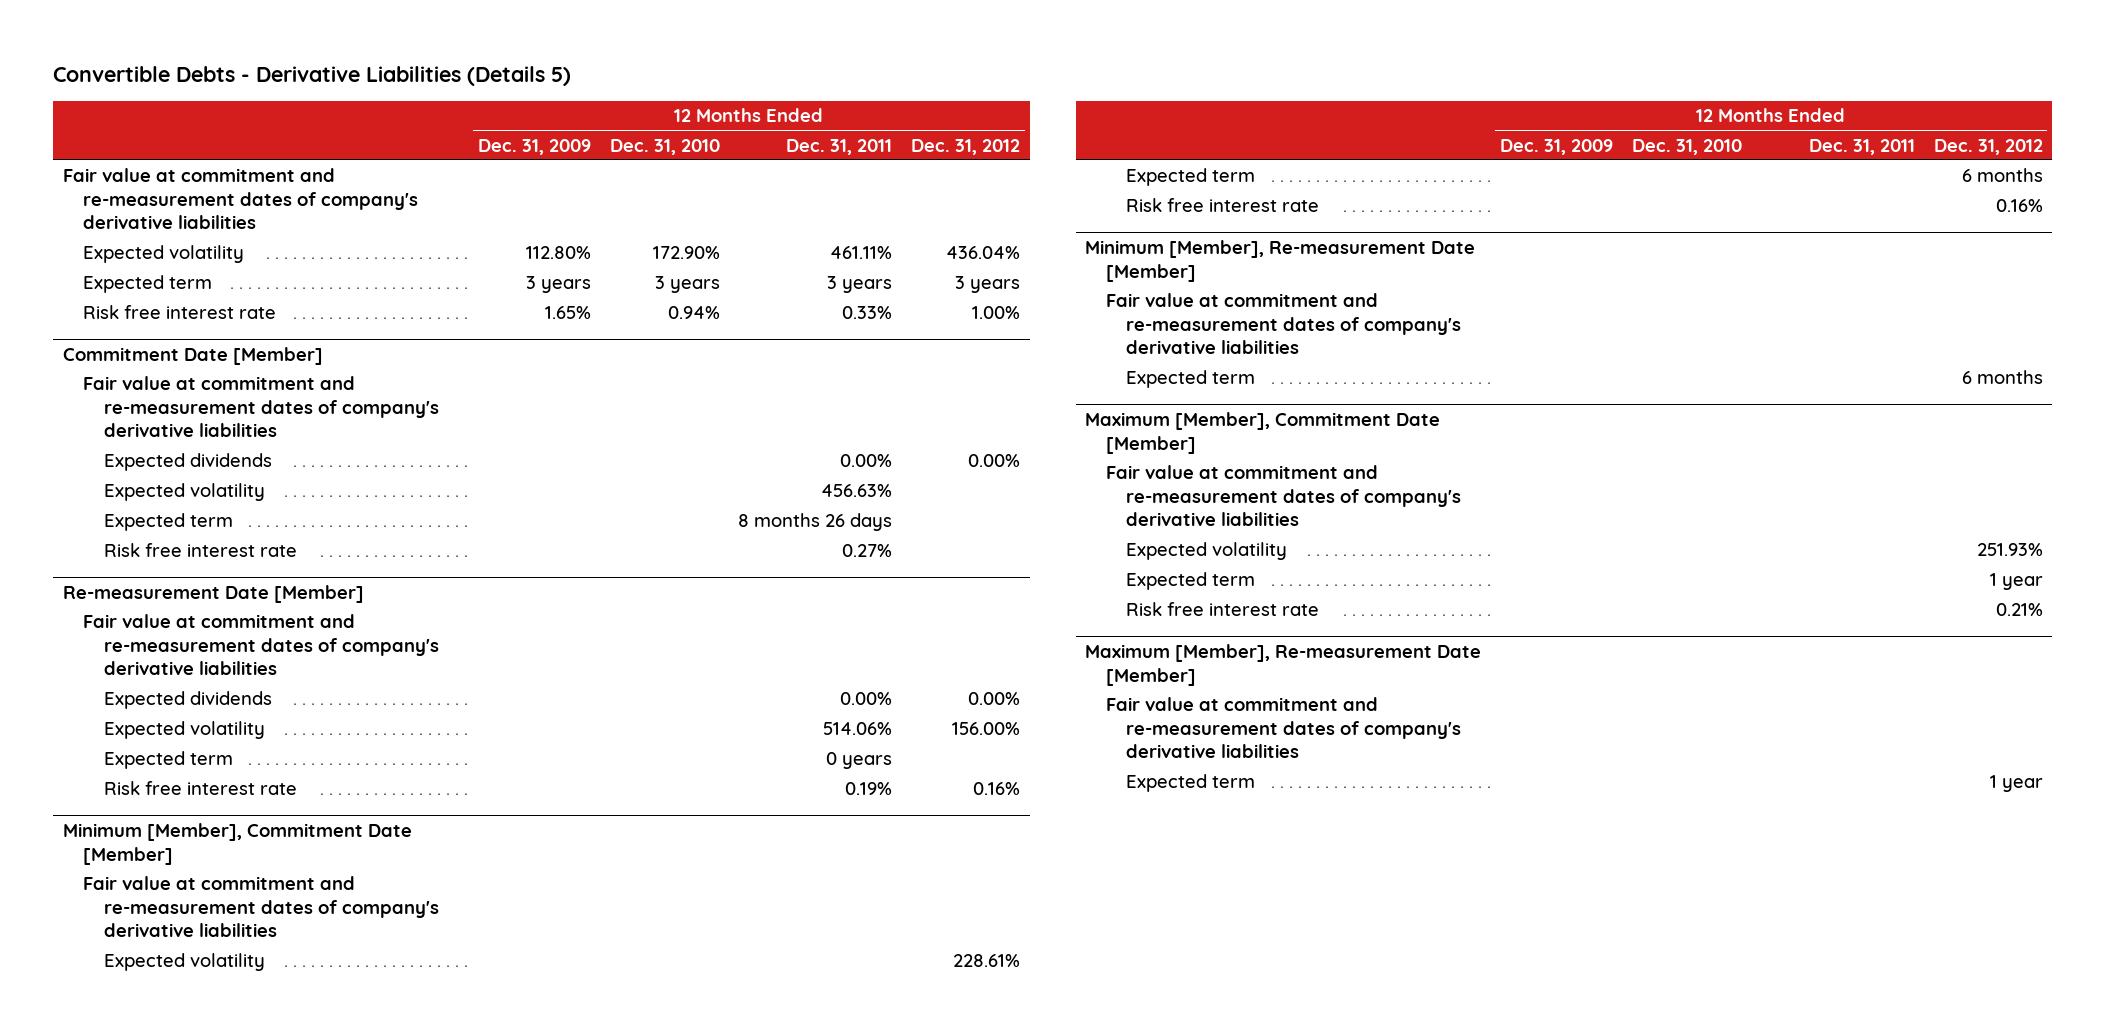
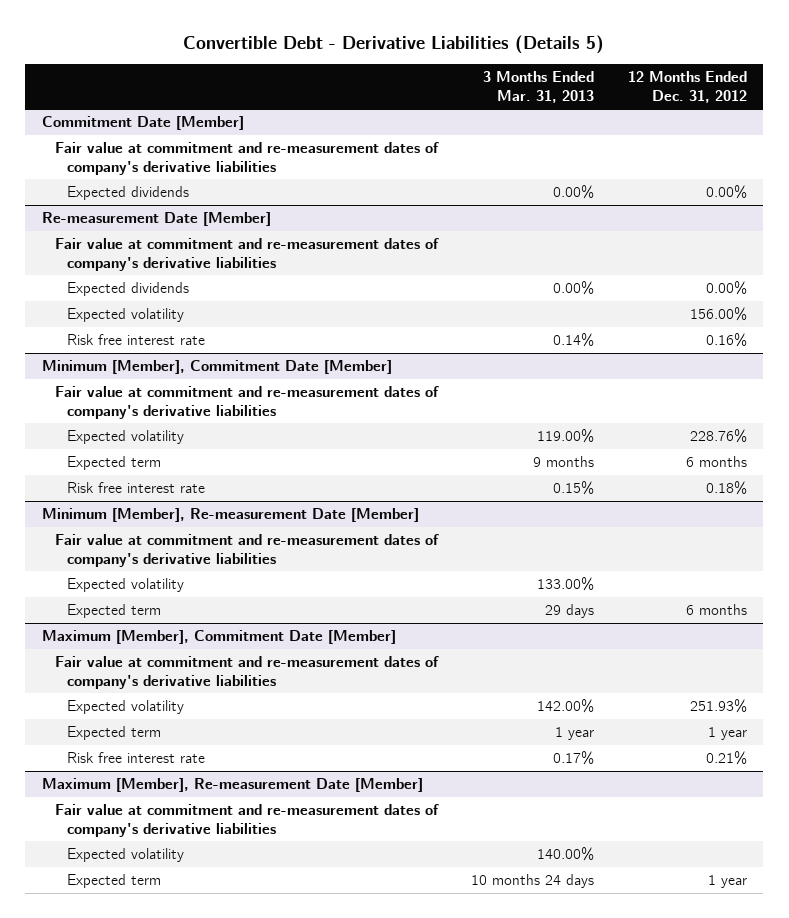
[53,66,572,87] Convertible Debts - Derivative Liabilities (Details 5) -> [183,34,605,54] Convertible Debt - Derivative Liabilities (Details 5)
[477,138,591,155] Dec. 31, 2009 -> none
[609,138,720,155] Dec. 31, 2010 -> none
[786,138,893,155] Dec. 31, 2011 -> none
none -> [483,70,595,103] 3 Months Ended Mar. 31, 2013
[62,168,419,230] Fair value at commitment and re-measurement dates of company's derivative liabilities -> none
[83,245,245,264] Expected volatility -> none
[83,275,213,294] Expected term -> none
[83,305,277,320] Risk free interest rate -> none
[104,483,266,502] Expected volatility -> none
[104,513,234,532] Expected term -> none
[104,543,298,558] Risk free interest rate -> none
[104,751,234,770] Expected term -> none
[953,954,1021,968] 228.61% -> [689,428,747,443] 228.76%
[1995,199,2043,213] 0.16% -> [705,480,747,495] 0.18%
none -> [67,577,185,592] Expected volatility
none -> [67,847,185,862] Expected volatility

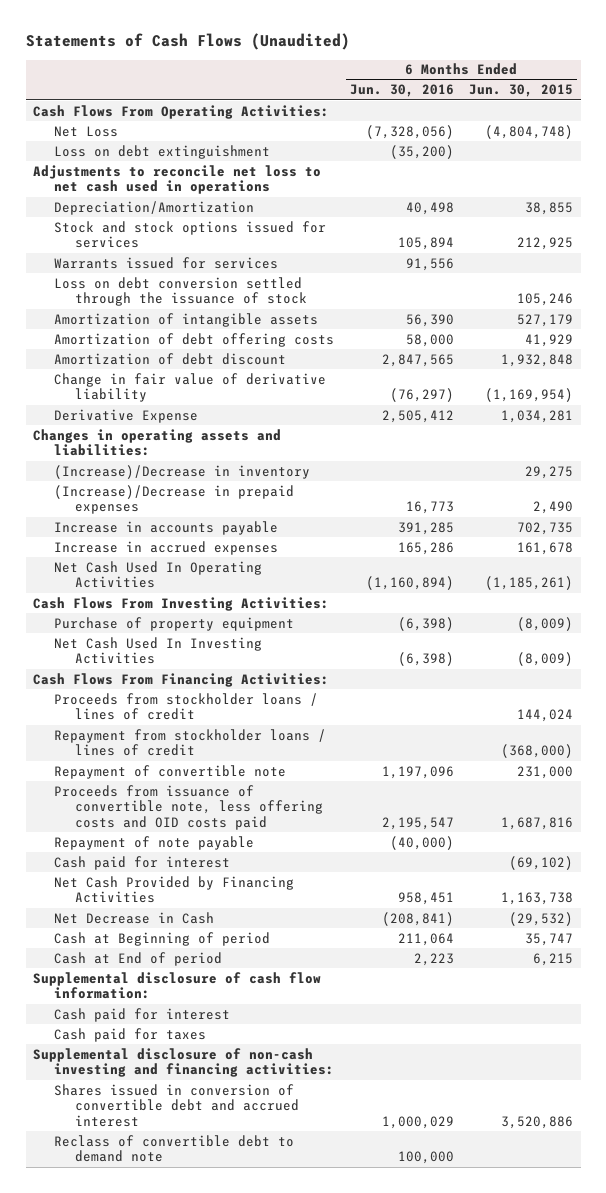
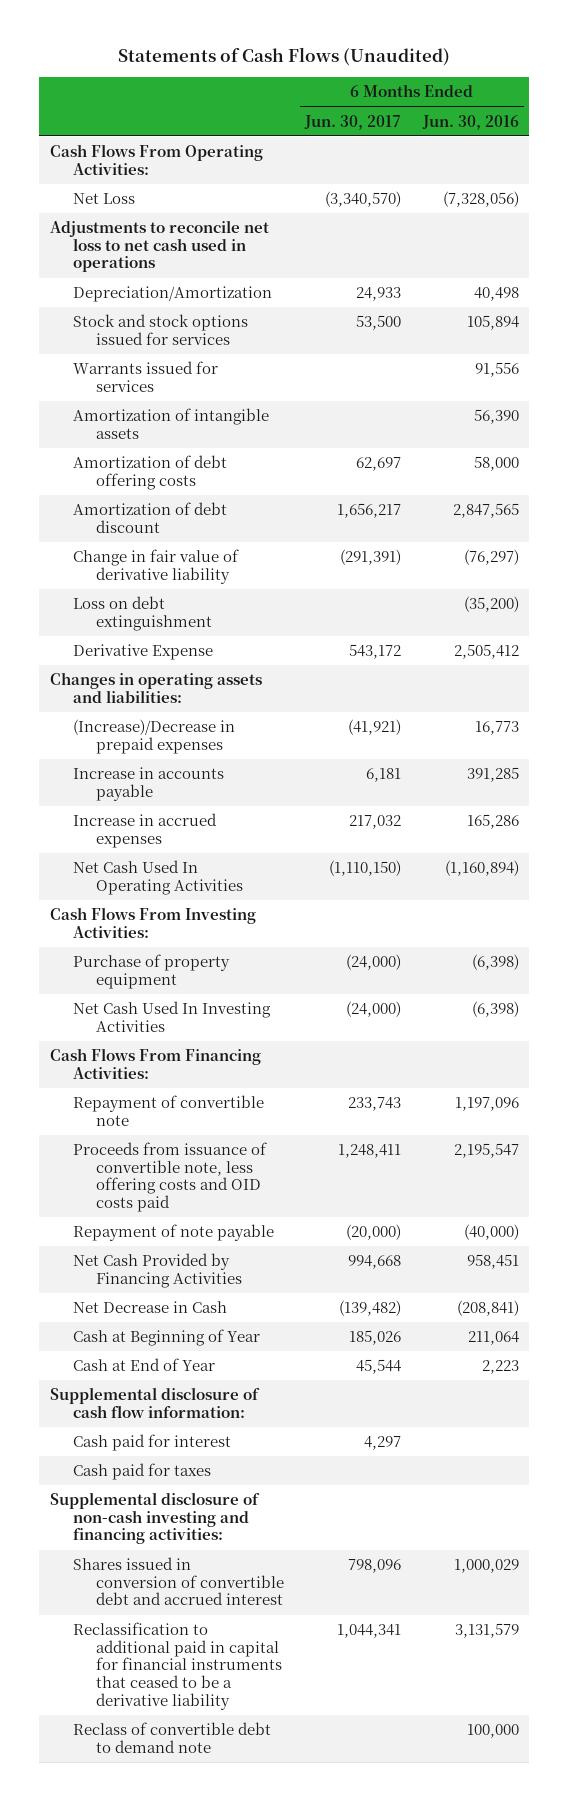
[468,84,573,98] Jun. 30, 2015 -> none
none -> [304,114,402,130] Jun. 30, 2017
[54,276,308,307] Loss on debt conversion settled through the issuance of stock -> none
[54,144,271,159] Loss on debt extinguishment -> [72,596,212,631] Loss on debt extinguishment
[54,464,311,479] (Increase)/Decrease in inventory -> none
[54,692,319,721] Proceeds from stockholder loans / lines of credit -> none
[54,728,327,757] Repayment from stockholder loans / lines of credit -> none
[54,855,231,870] Cash paid for interest -> none
[54,931,271,946] Cash at Beginning of period -> [72,1329,260,1347] Cash at Beginning of Year
[54,951,223,966] Cash at End of period -> [72,1358,215,1372] Cash at End of Year
none -> [72,1622,282,1710] Reclassification to additional paid in capital for financial instruments that ceased to be a derivative liability

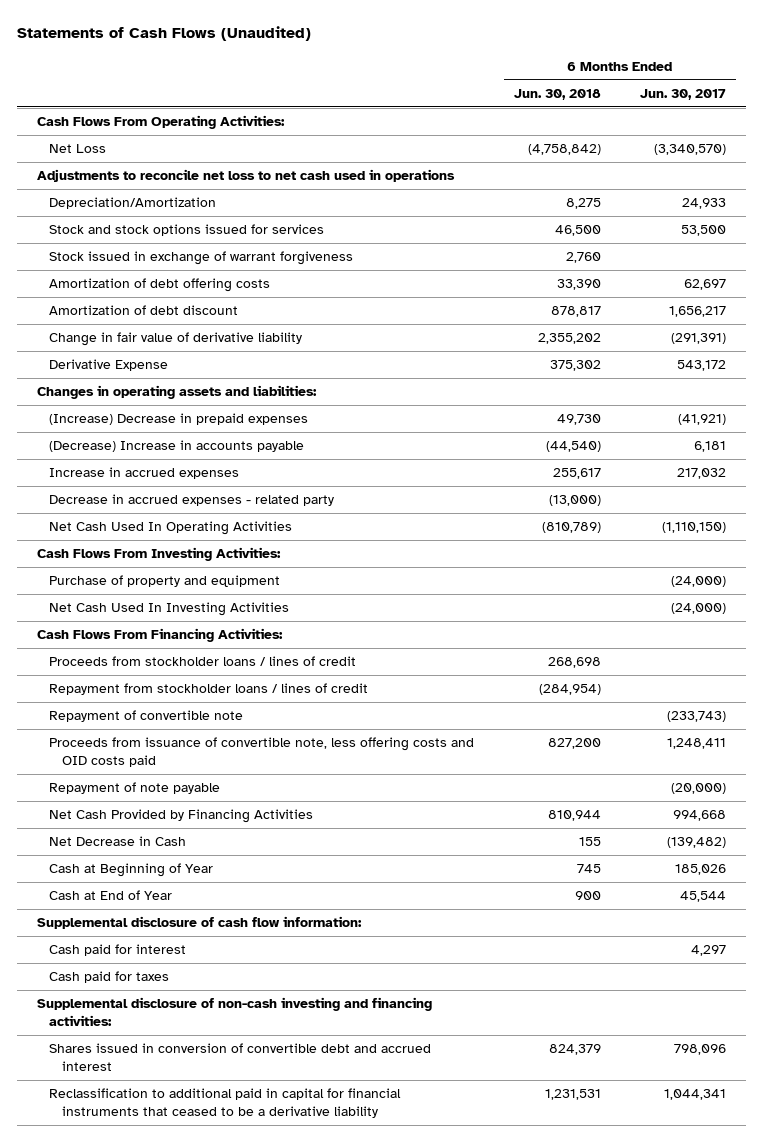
[421,114,519,130] Jun. 30, 2016 -> none
none -> [513,89,601,101] Jun. 30, 2018
[72,361,218,392] Warrants issued for services -> none
[72,408,269,439] Amortization of intangible assets -> none
none -> [49,251,354,266] Stock issued in exchange of warrant forgiveness
[72,596,212,631] Loss on debt extinguishment -> none
[72,719,235,754] (Increase)/Decrease in prepaid expenses -> [49,413,309,426] (Increase) Decrease in prepaid expenses
[72,767,224,801] Increase in accounts payable -> [49,440,305,453] (Decrease) Increase in accounts payable
none -> [49,494,335,507] Decrease in accrued expenses - related party
[72,954,230,989] Purchase of property equipment -> [49,575,281,588] Purchase of property and equipment
none -> [49,656,357,667] Proceeds from stockholder loans / lines of credit
none -> [49,683,369,696] Repayment from stockholder loans / lines of credit
[348,1097,402,1112] 233,743 -> [667,711,727,723] (233,743)
[72,1722,271,1753] Reclass of convertible debt to demand note -> none

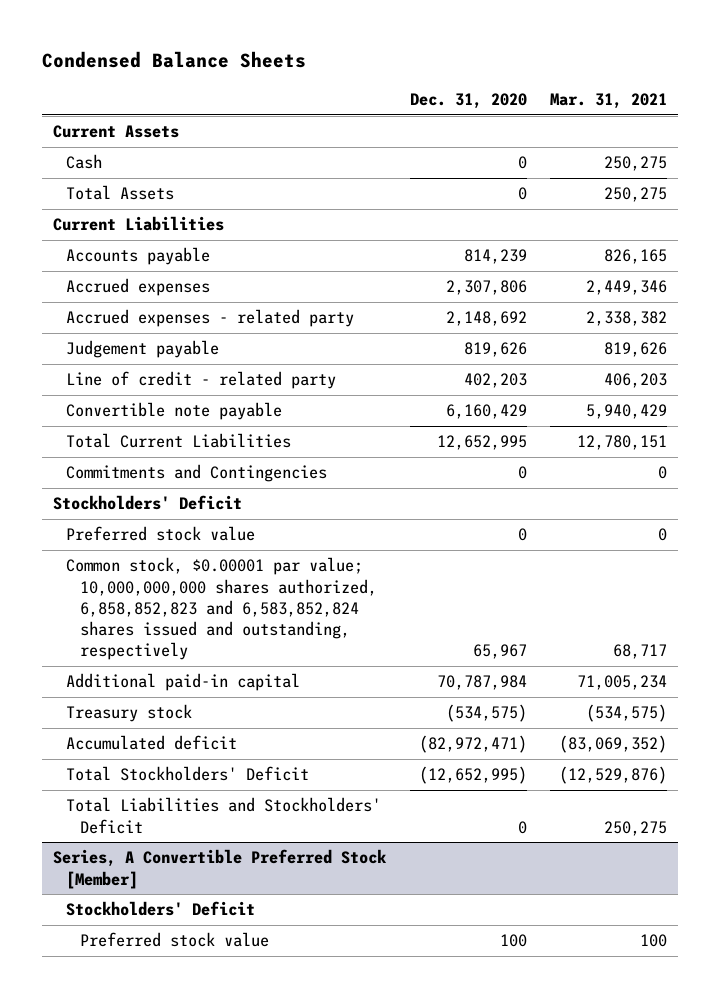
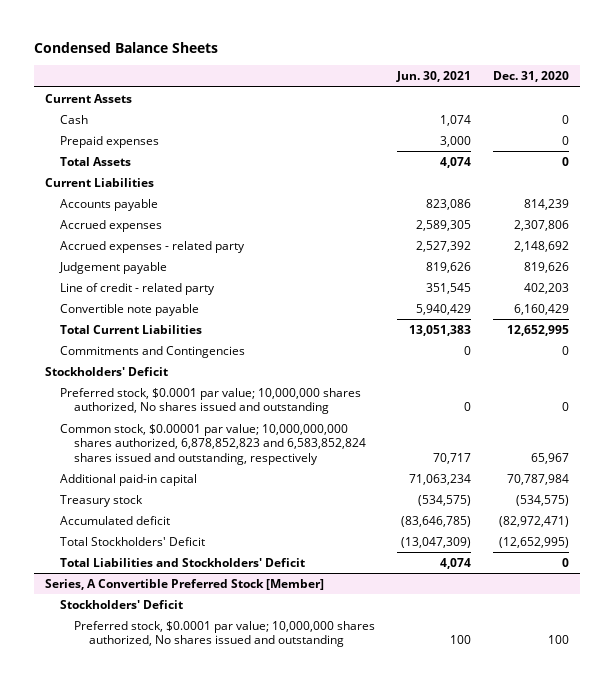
[549,93,667,110] Mar. 31, 2021 -> none
none -> [396,71,472,83] Jun. 30, 2021
none -> [59,136,159,149] Prepaid expenses
[66,526,256,542] Preferred stock value -> [59,388,361,415] Preferred stock, $0.0001 par value; 10,000,000 shares authorized, No shares issued and outstanding
[66,557,377,661] Common stock, $0.00001 par value; 10,000,000,000 shares authorized, 6,858,852,823 and 6,583,852,824 shares issued and outstanding, respectively -> [59,424,367,465] Common stock, $0.00001 par value; 10,000,000,000 shares authorized, 6,878,852,823 and 6,583,852,824 shares issued and outstanding, respectively
[79,932,269,948] Preferred stock value -> [74,621,376,648] Preferred stock, $0.0001 par value; 10,000,000 shares authorized, No shares issued and outstanding

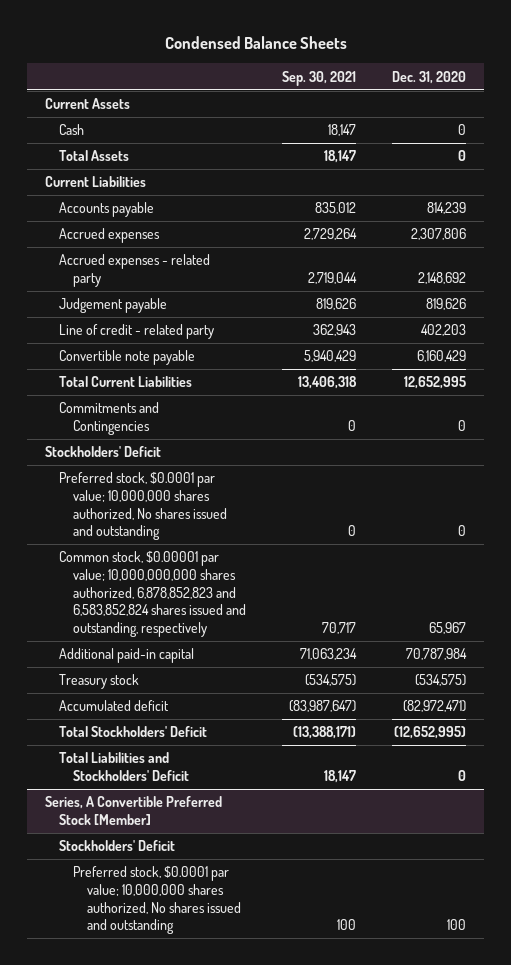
[396,71,472,83] Jun. 30, 2021 -> none
none -> [282,70,357,86] Sep. 30, 2021
[59,136,159,149] Prepaid expenses -> none

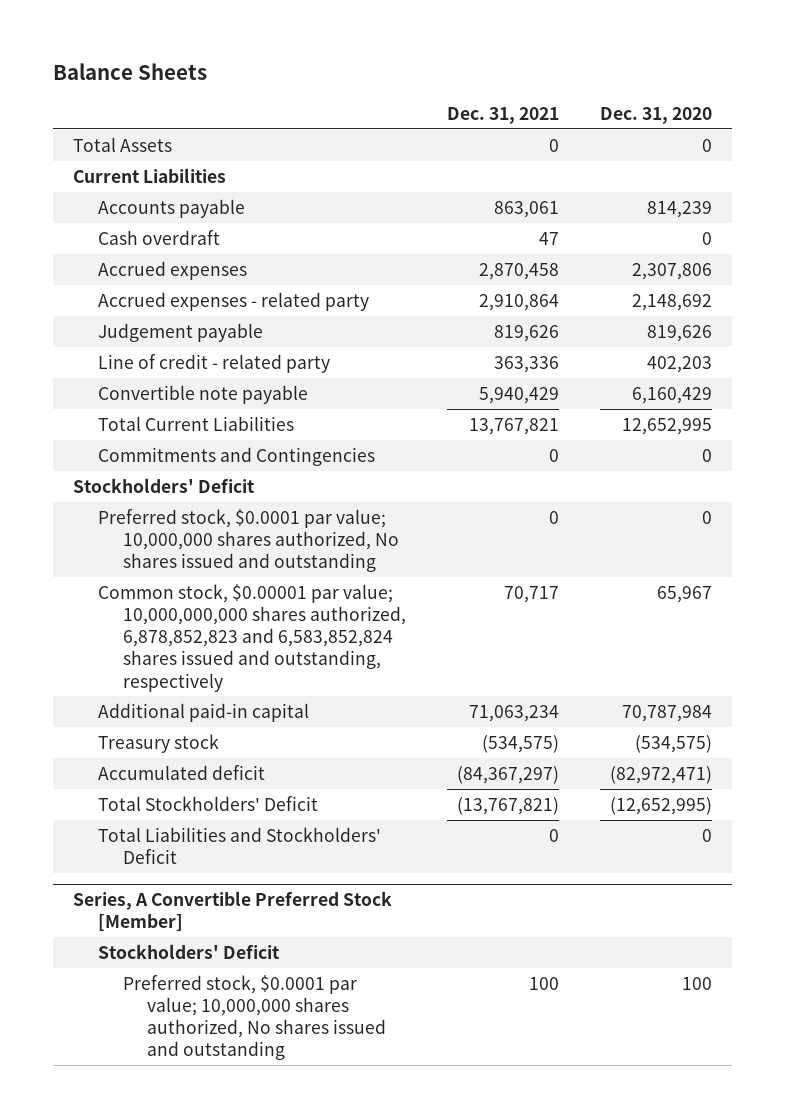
[164,36,347,50] Condensed Balance Sheets -> [52,63,207,81] Balance Sheets
[282,70,357,86] Sep. 30, 2021 -> none
none -> [446,106,559,124] Dec. 31, 2021
[45,98,131,110] Current Assets -> none
[59,124,85,136] Cash -> none
none -> [97,229,220,245] Cash overdraft

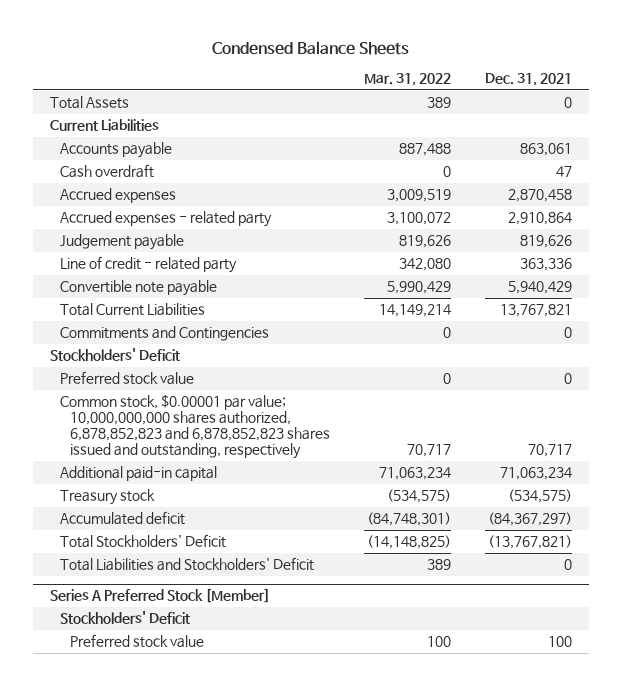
[52,63,207,81] Balance Sheets -> [211,40,409,55] Condensed Balance Sheets
[599,106,712,124] Dec. 31, 2020 -> none
none -> [364,73,452,87] Mar. 31, 2022
[97,508,399,573] Preferred stock, $0.0001 par value; 10,000,000 shares authorized, No shares issued and outstanding -> [60,371,195,386] Preferred stock value
[97,583,406,692] Common stock, $0.00001 par value; 10,000,000,000 shares authorized, 6,878,852,823 and 6,583,852,824 shares issued and outstanding, respectively -> [60,394,331,460] Common stock, $0.00001 par value; 10,000,000,000 shares authorized, 6,878,852,823 and 6,878,852,823 shares issued and outstanding, respectively
[73,890,393,932] Series, A Convertible Preferred Stock [Member] -> [49,588,270,604] Series A Preferred Stock [Member]
[122,974,387,1061] Preferred stock, $0.0001 par value; 10,000,000 shares authorized, No shares issued and outstanding -> [70,634,205,649] Preferred stock value

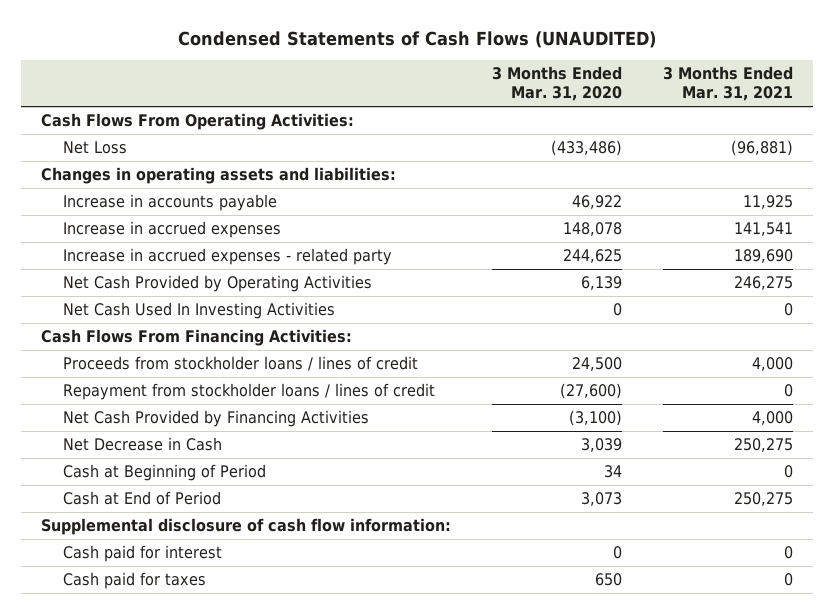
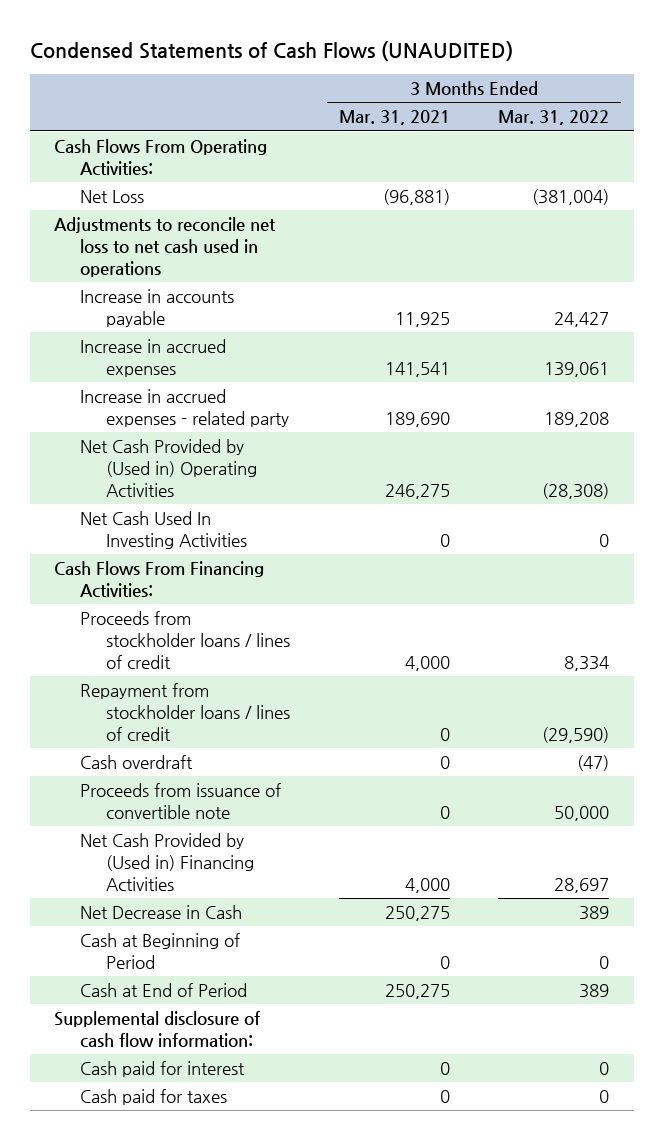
[492,66,623,101] 3 Months Ended Mar. 31, 2020 -> none
none -> [498,110,610,126] Mar. 31, 2022
[41,167,397,185] Changes in operating assets and liabilities: -> none
none -> [54,217,277,277] Adjustments to reconcile net loss to net cash used in operations
[63,275,373,293] Net Cash Provided by Operating Activities -> [80,439,258,497] Net Cash Provided by (Used in) Operating Activities
none -> [80,755,194,770] Cash overdraft
none -> [80,783,282,820] Proceeds from issuance of convertible note
[63,410,370,428] Net Cash Provided by Financing Activities -> [80,833,255,891] Net Cash Provided by (Used in) Financing Activities

